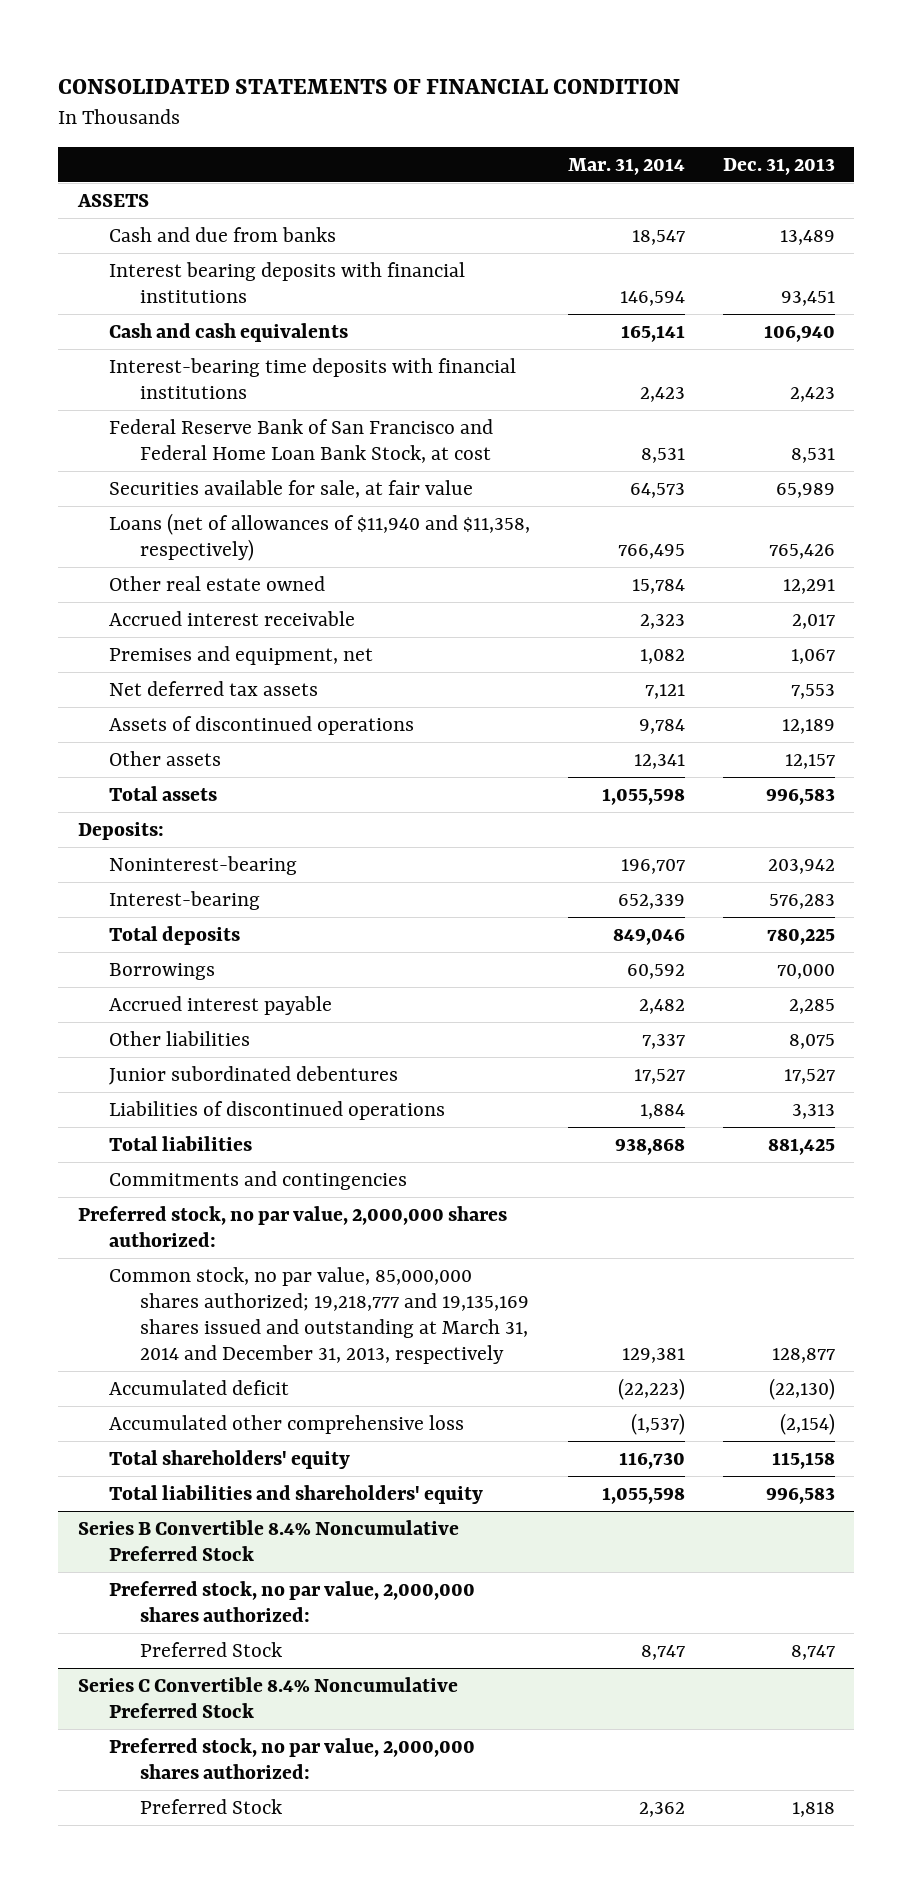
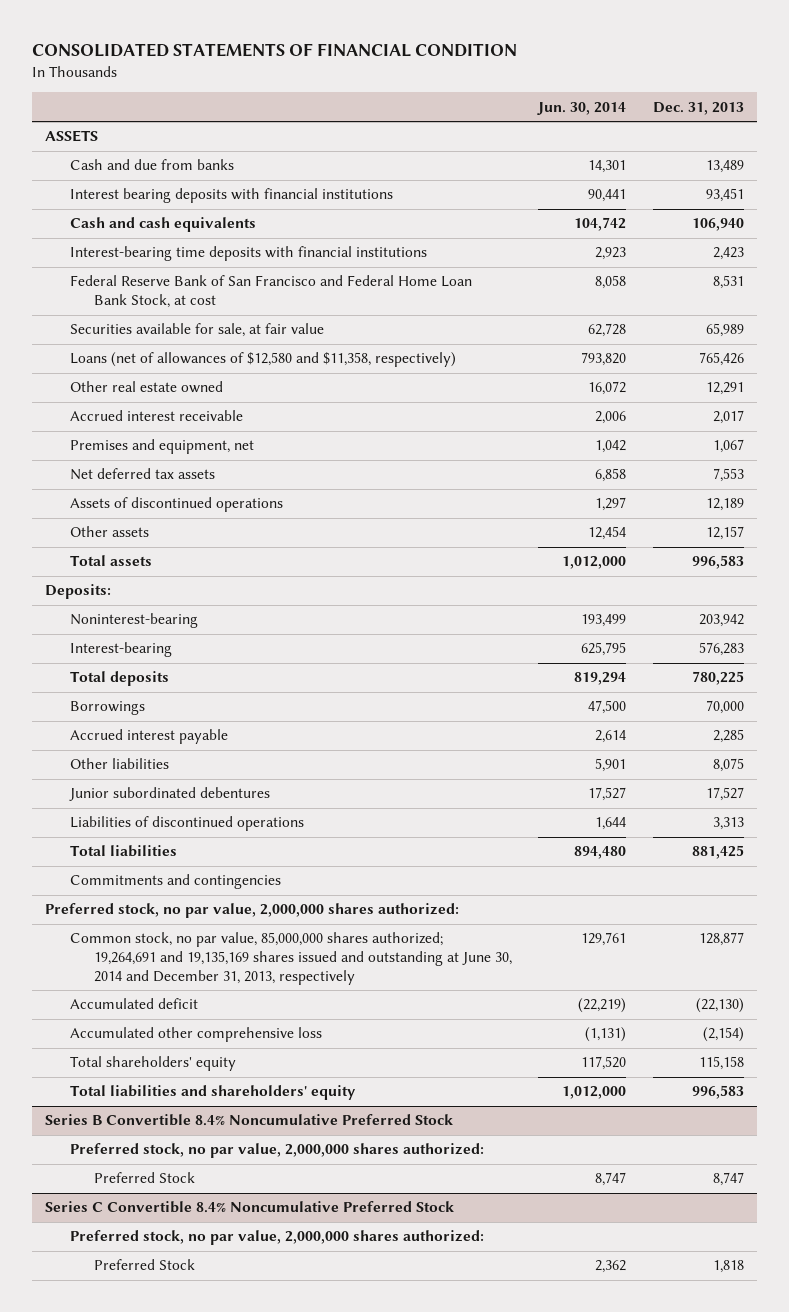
[567,158,685,176] Mar. 31, 2014 -> none
none -> [537,101,627,115] Jun. 30, 2014
[108,512,530,562] Loans (net of allowances of $11,940 and $11,358, respectively) -> [69,352,456,368] Loans (net of allowances of $12,580 and $11,358, respectively)
[108,1266,529,1365] Common stock, no par value, 85,000,000 shares authorized; 19,218,777 and 19,135,169 shares issued and outstanding at March 31, 2014 and December 31, 2013, respectively -> [69,932,513,985] Common stock, no par value, 85,000,000 shares authorized; 19,264,691 and 19,135,169 shares issued and outstanding at June 30, 2014 and December 31, 2013, respectively

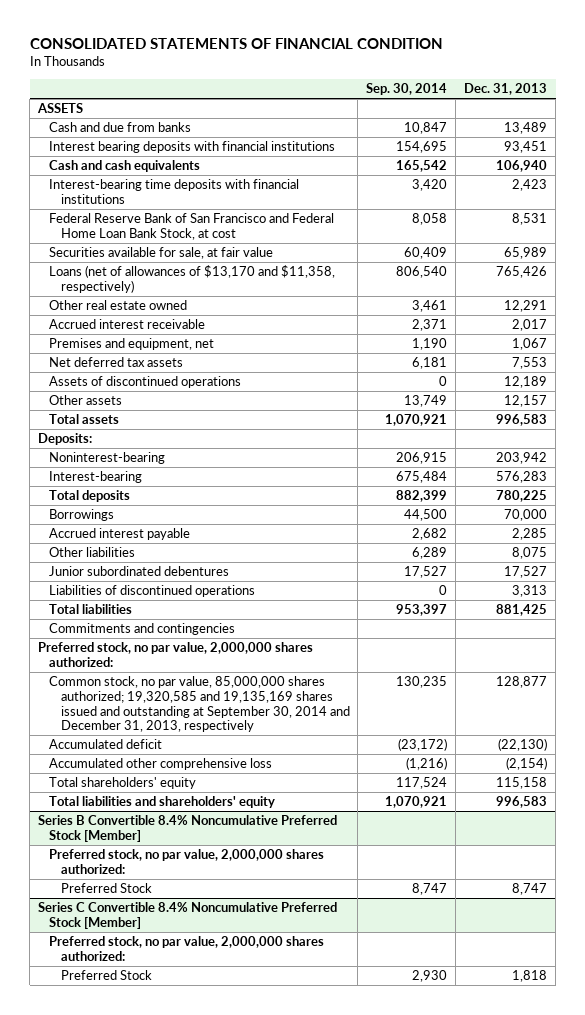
[537,101,627,115] Jun. 30, 2014 -> none
none -> [366,83,448,96] Sep. 30, 2014
[69,352,456,368] Loans (net of allowances of $12,580 and $11,358, respectively) -> [49,265,336,293] Loans (net of allowances of $13,170 and $11,358, respectively)
[69,932,513,985] Common stock, no par value, 85,000,000 shares authorized; 19,264,691 and 19,135,169 shares issued and outstanding at June 30, 2014 and December 31, 2013, respectively -> [49,676,350,733] Common stock, no par value, 85,000,000 shares authorized; 19,320,585 and 19,135,169 shares issued and outstanding at September 30, 2014 and December 31, 2013, respectively
[45,1114,454,1127] Series B Convertible 8.4% Noncumulative Preferred Stock -> [38,815,338,842] Series B Convertible 8.4% Noncumulative Preferred Stock [Member]
[45,1201,455,1214] Series C Convertible 8.4% Noncumulative Preferred Stock -> [38,902,338,929] Series C Convertible 8.4% Noncumulative Preferred Stock [Member]

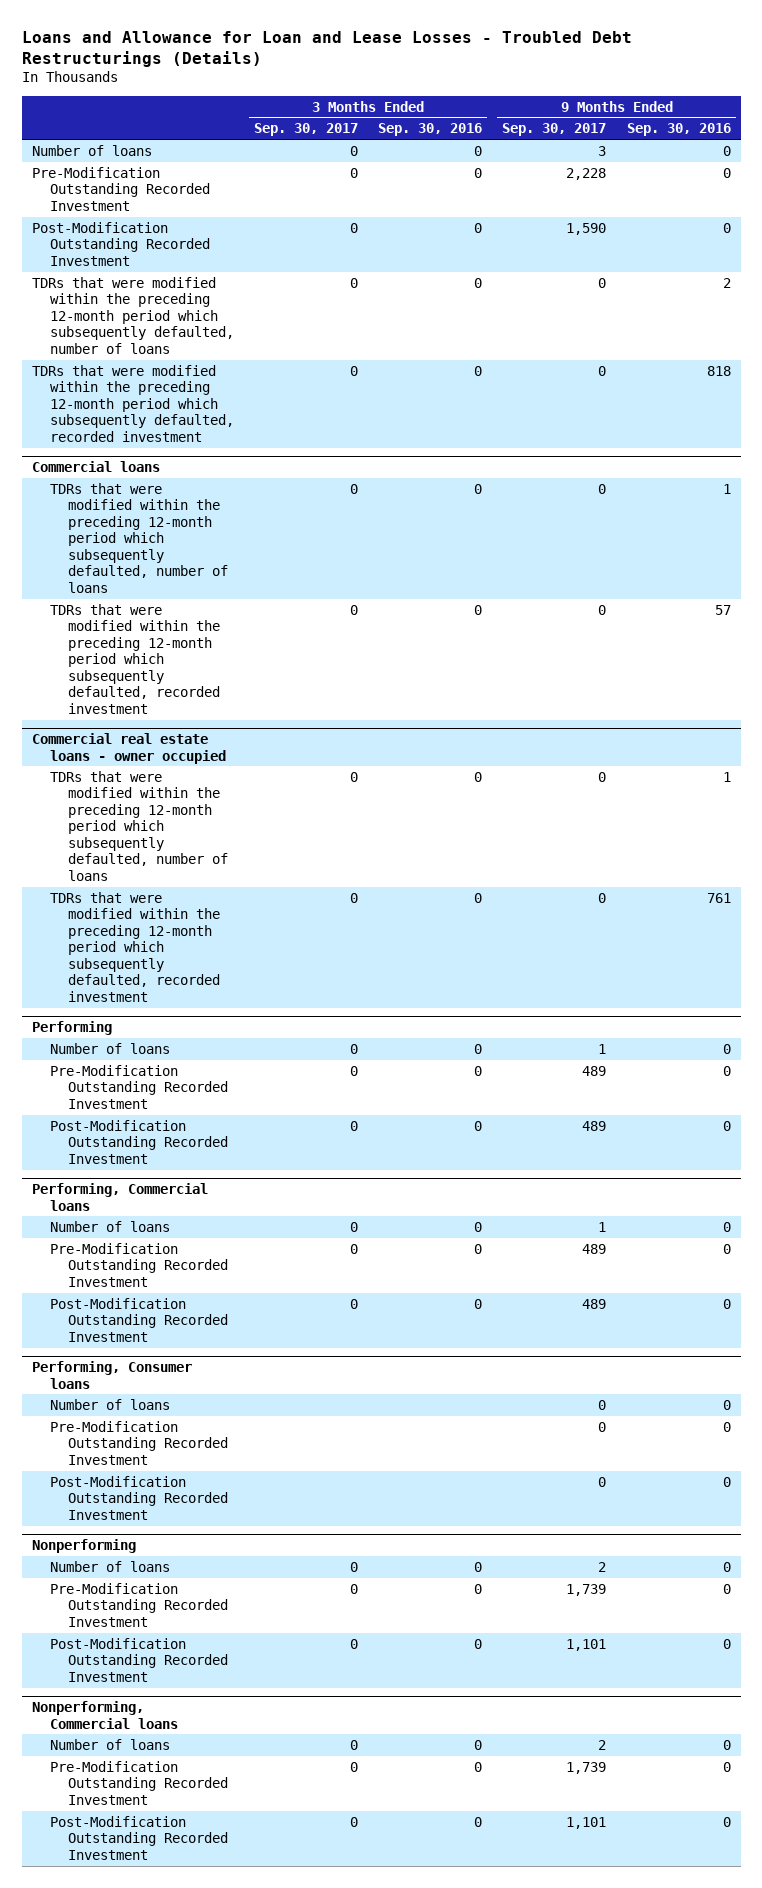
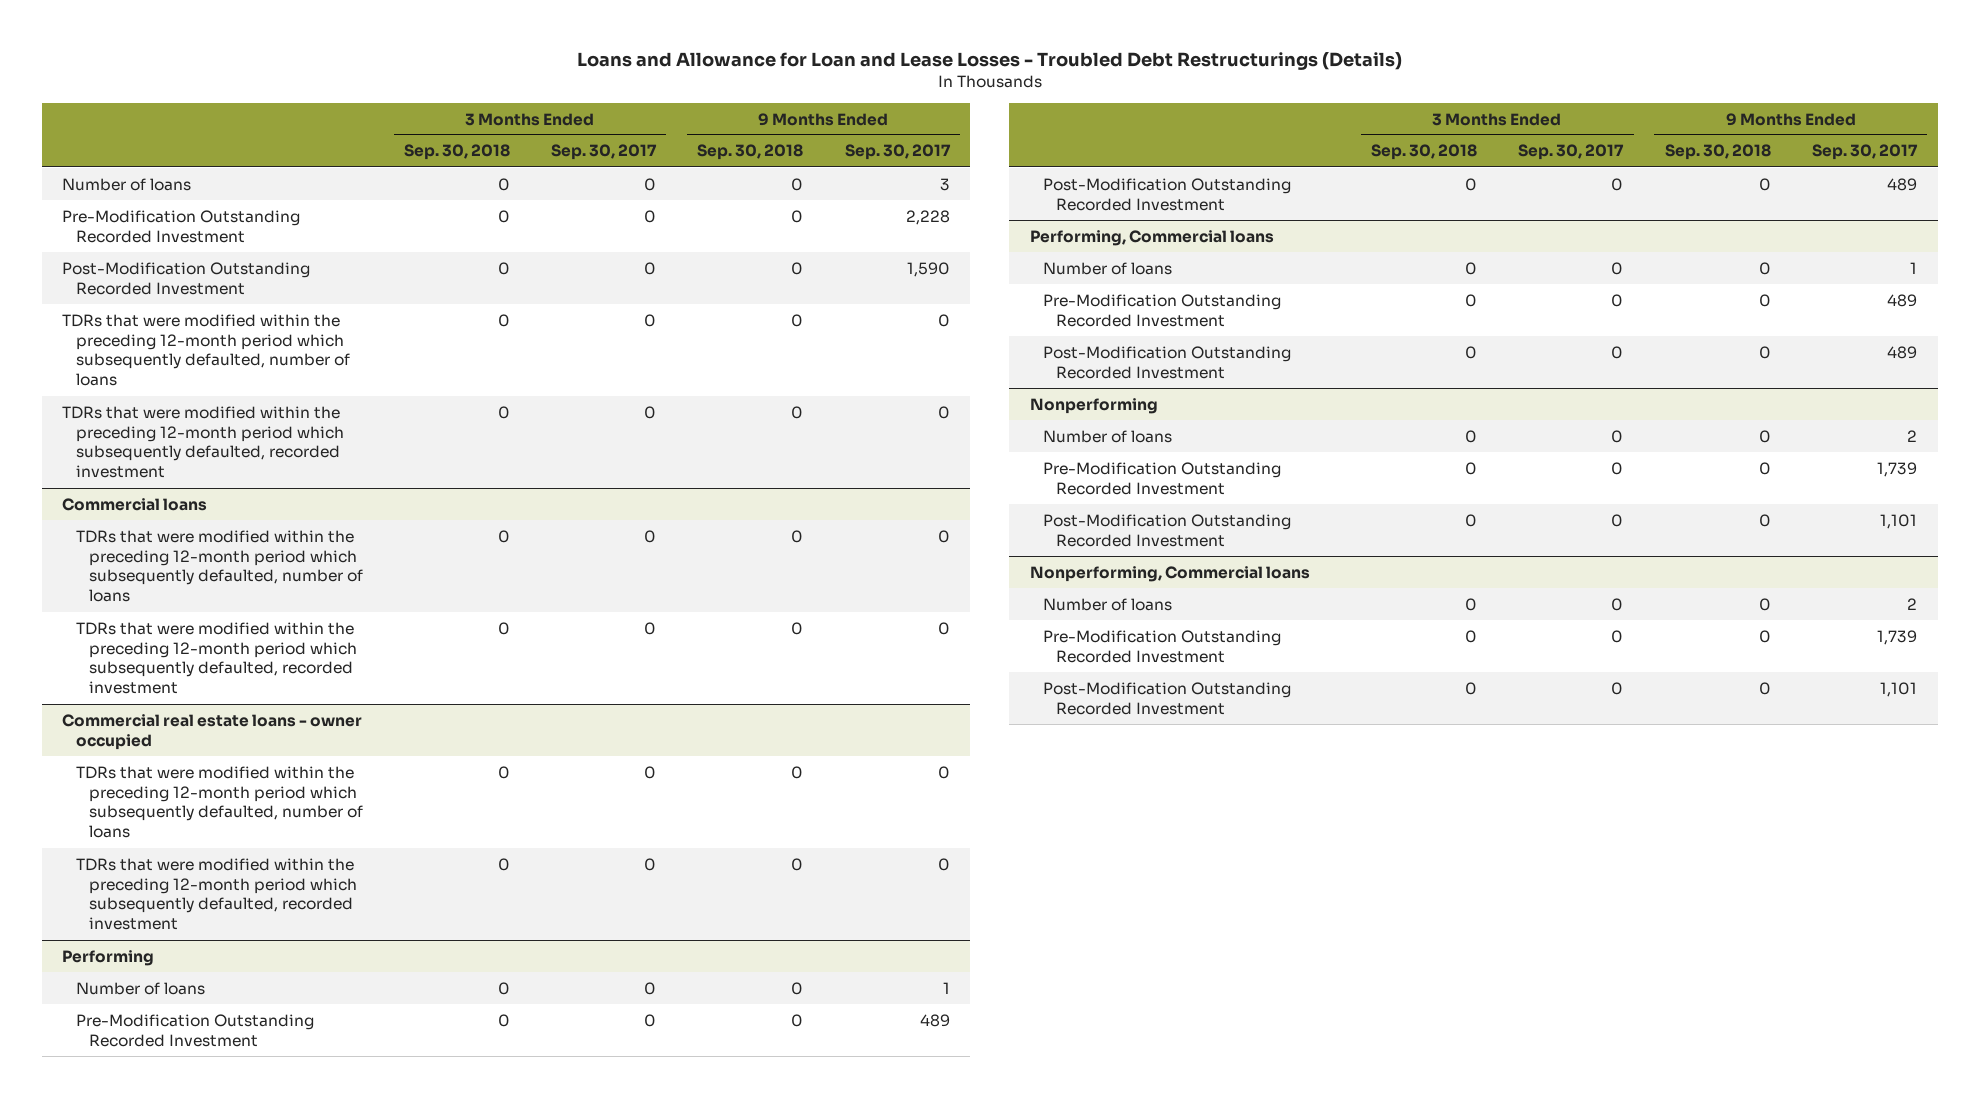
[378,123,483,137] Sep. 30, 2016 -> none
[626,123,731,137] Sep. 30, 2016 -> none
none -> [403,144,510,161] Sep. 30, 2018
none -> [697,144,804,161] Sep. 30, 2018
[31,1361,192,1389] Performing, Consumer loans -> none
[49,1398,170,1410] Number of loans -> none
[49,1420,228,1465] Pre-Modification Outstanding Recorded Investment -> none
[49,1475,228,1520] Post-Modification Outstanding Recorded Investment -> none

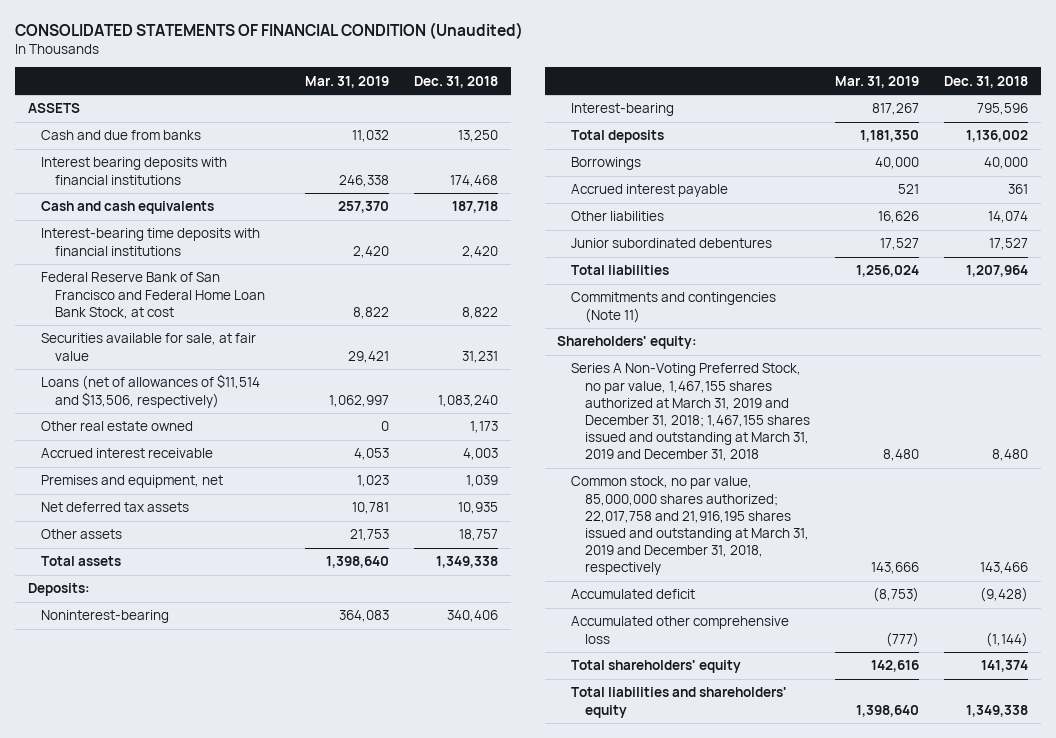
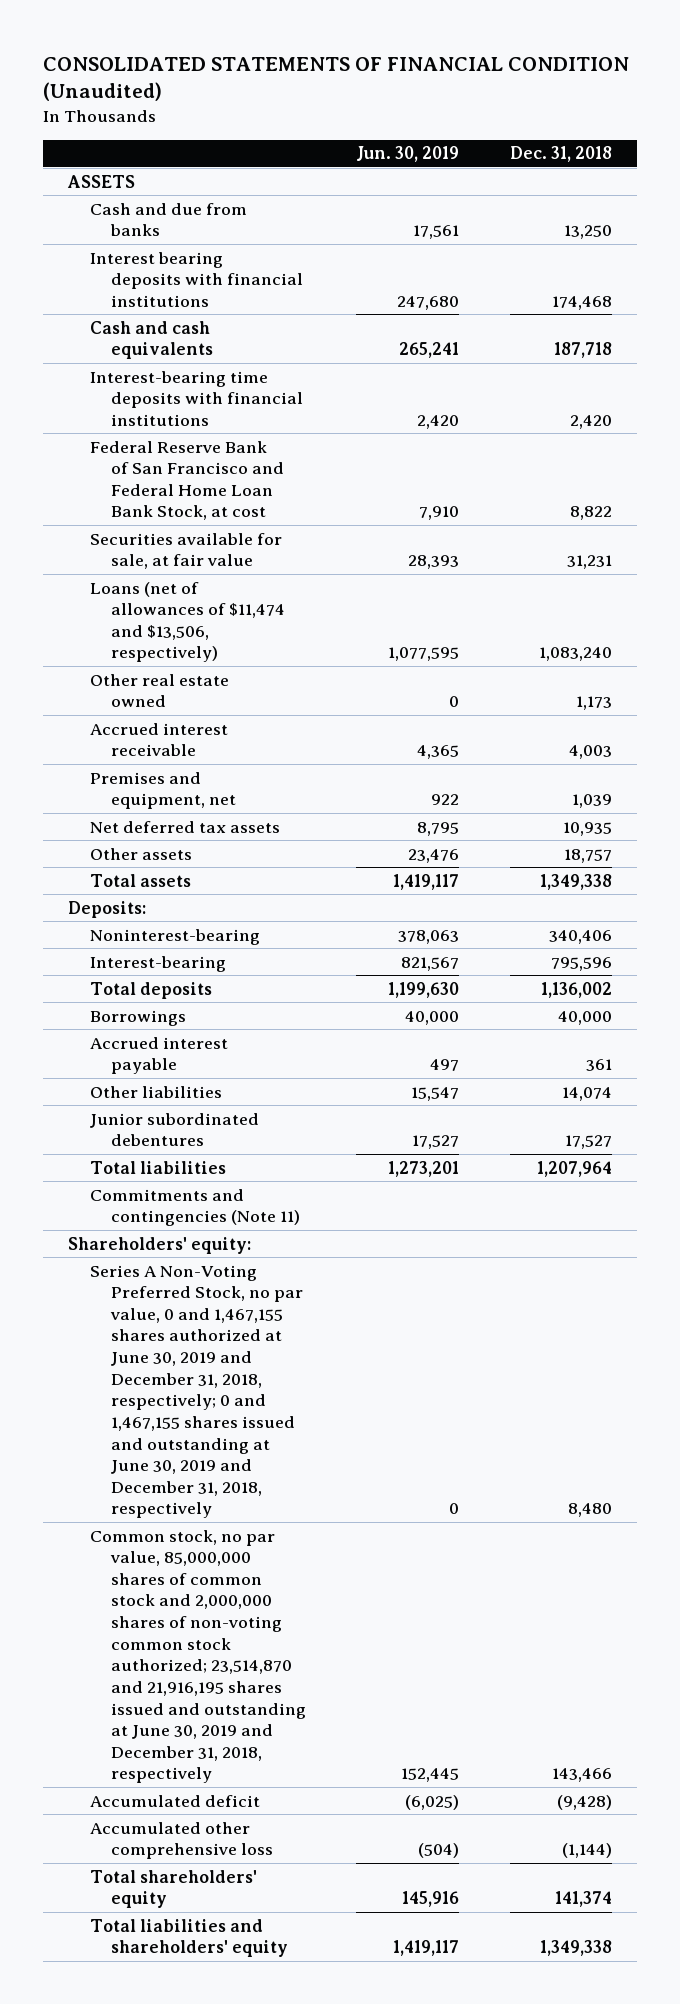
[305,75,390,88] Mar. 31, 2019 -> none
none -> [356,146,460,163] Jun. 30, 2019
[41,374,261,408] Loans (net of allowances of $11,514 and $13,506, respectively) -> [89,581,285,663] Loans (net of allowances of $11,474 and $13,506, respectively)
[570,363,810,462] Series A Non-Voting Preferred Stock, no par value, 1,467,155 shares authorized at March 31, 2019 and December 31, 2018; 1,467,155 shares issued and outstanding at March 31, 2019 and December 31, 2018 -> [89,1264,303,1519] Series A Non-Voting Preferred Stock, no par value, 0 and 1,467,155 shares authorized at June 30, 2019 and December 31, 2018, respectively; 0 and 1,467,155 shares issued and outstanding at June 30, 2019 and December 31, 2018, respectively
[570,476,809,576] Common stock, no par value, 85,000,000 shares authorized; 22,017,758 and 21,916,195 shares issued and outstanding at March 31, 2019 and December 31, 2018, respectively -> [89,1529,306,1784] Common stock, no par value, 85,000,000 shares of common stock and 2,000,000 shares of non-voting common stock authorized; 23,514,870 and 21,916,195 shares issued and outstanding at June 30, 2019 and December 31, 2018, respectively

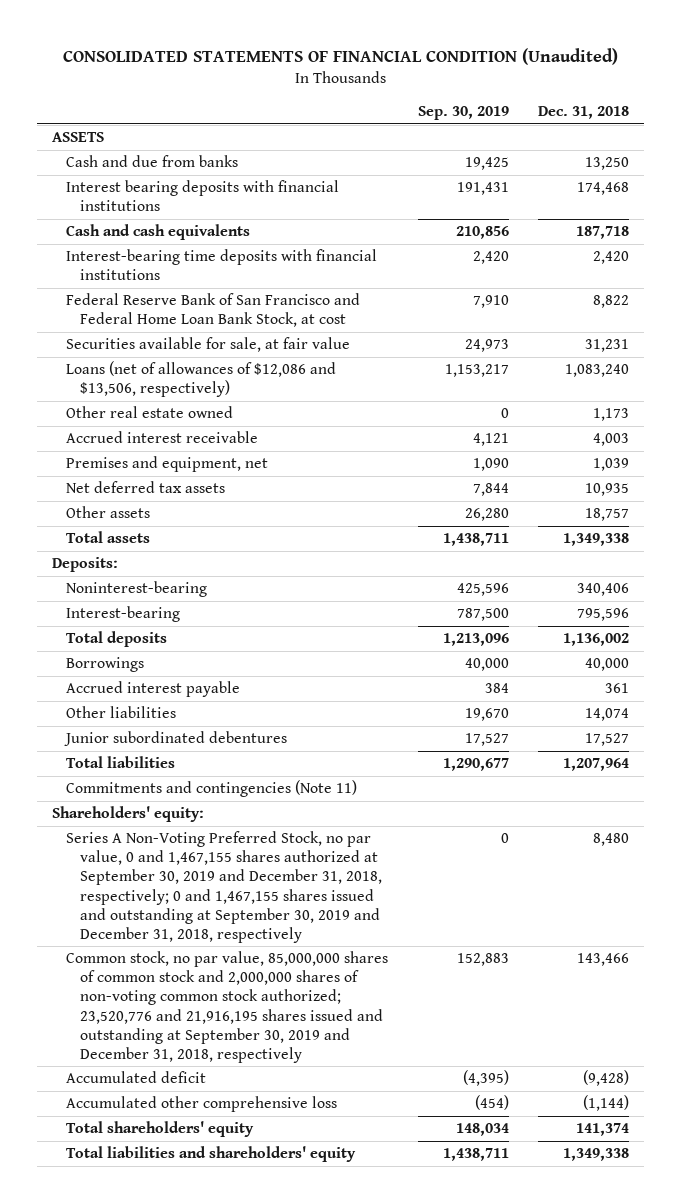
[356,146,460,163] Jun. 30, 2019 -> none
none -> [417,106,509,121] Sep. 30, 2019
[89,581,285,663] Loans (net of allowances of $11,474 and $13,506, respectively) -> [66,361,337,398] Loans (net of allowances of $12,086 and $13,506, respectively)
[89,1264,303,1519] Series A Non-Voting Preferred Stock, no par value, 0 and 1,467,155 shares authorized at June 30, 2019 and December 31, 2018, respectively; 0 and 1,467,155 shares issued and outstanding at June 30, 2019 and December 31, 2018, respectively -> [66,831,383,943] Series A Non-Voting Preferred Stock, no par value, 0 and 1,467,155 shares authorized at September 30, 2019 and December 31, 2018, respectively; 0 and 1,467,155 shares issued and outstanding at September 30, 2019 and December 31, 2018, respectively
[89,1529,306,1784] Common stock, no par value, 85,000,000 shares of common stock and 2,000,000 shares of non-voting common stock authorized; 23,514,870 and 21,916,195 shares issued and outstanding at June 30, 2019 and December 31, 2018, respectively -> [66,951,389,1063] Common stock, no par value, 85,000,000 shares of common stock and 2,000,000 shares of non-voting common stock authorized; 23,520,776 and 21,916,195 shares issued and outstanding at September 30, 2019 and December 31, 2018, respectively

